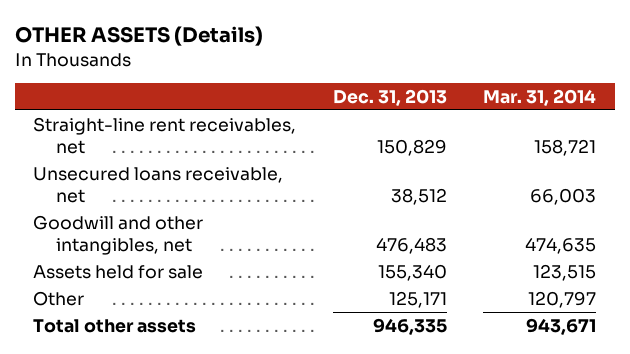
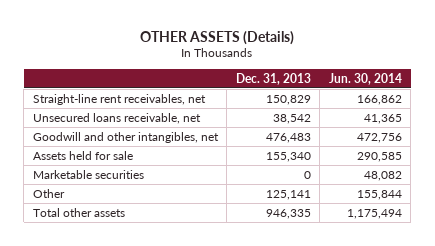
[483,88,597,106] Mar. 31, 2014 -> none
none -> [328,72,402,85] Jun. 30, 2014
[390,187,447,205] 38,512 -> [272,113,311,124] 38,542
none -> [32,169,144,179] Marketable securities
[388,290,447,308] 125,171 -> [265,189,311,200] 125,141

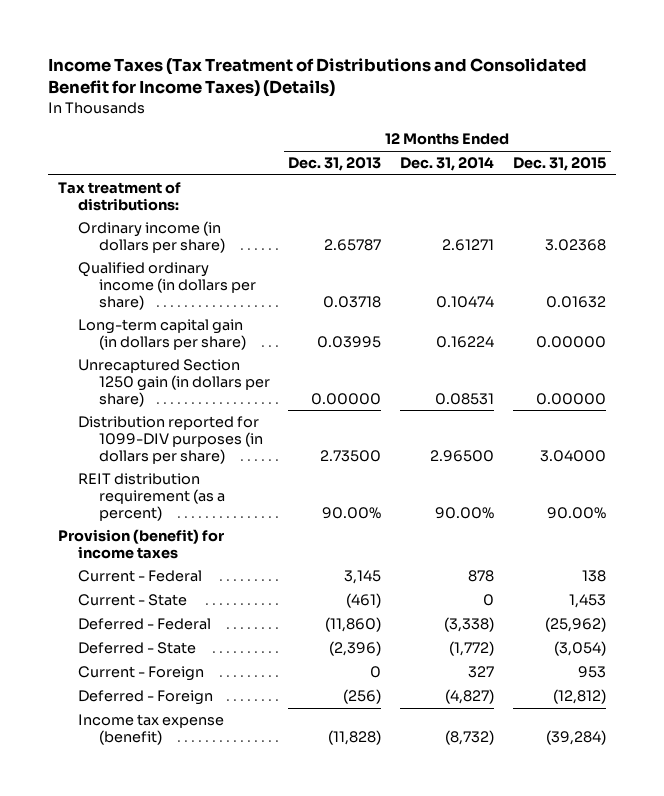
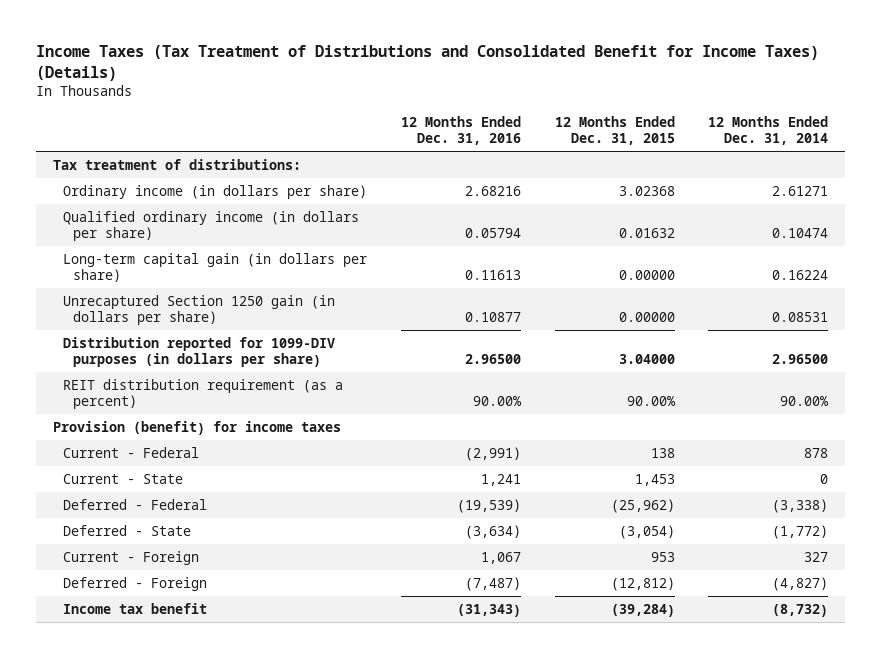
[288,157,382,172] Dec. 31, 2013 -> none
none -> [400,116,521,146] 12 Months Ended Dec. 31, 2016
[78,714,225,745] Income tax expense (benefit) -> [63,602,208,614] Income tax benefit

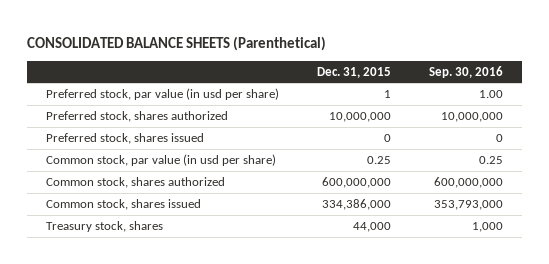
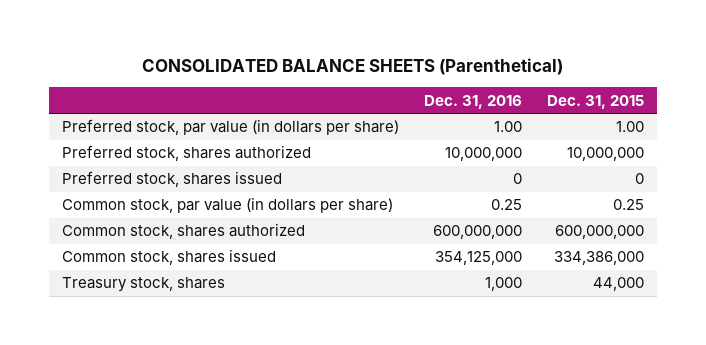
[429,65,504,78] Sep. 30, 2016 -> none
none -> [424,94,523,109] Dec. 31, 2016
[46,88,280,101] Preferred stock, par value (in usd per share) -> [61,119,399,136] Preferred stock, par value (in dollars per share)
[384,90,392,99] 1 -> [616,121,645,133] 1.00
[46,154,277,167] Common stock, par value (in usd per share) -> [61,197,393,214] Common stock, par value (in dollars per share)

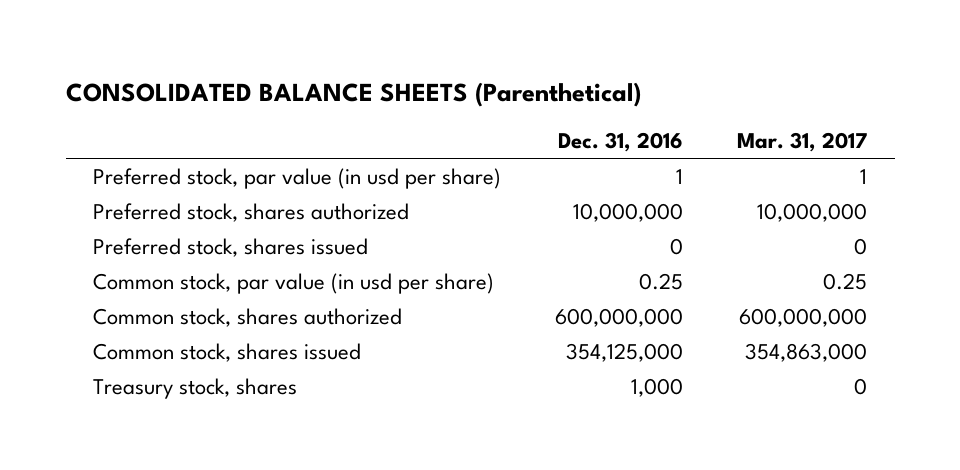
[547,94,645,109] Dec. 31, 2015 -> none
none -> [737,132,868,153] Mar. 31, 2017
[61,119,399,136] Preferred stock, par value (in dollars per share) -> [93,167,502,189] Preferred stock, par value (in usd per share)
[494,121,523,133] 1.00 -> [676,168,684,184] 1
[61,197,393,214] Common stock, par value (in dollars per share) -> [93,272,495,294] Common stock, par value (in usd per share)

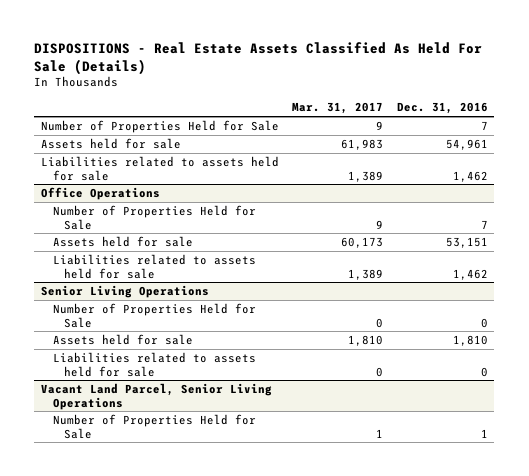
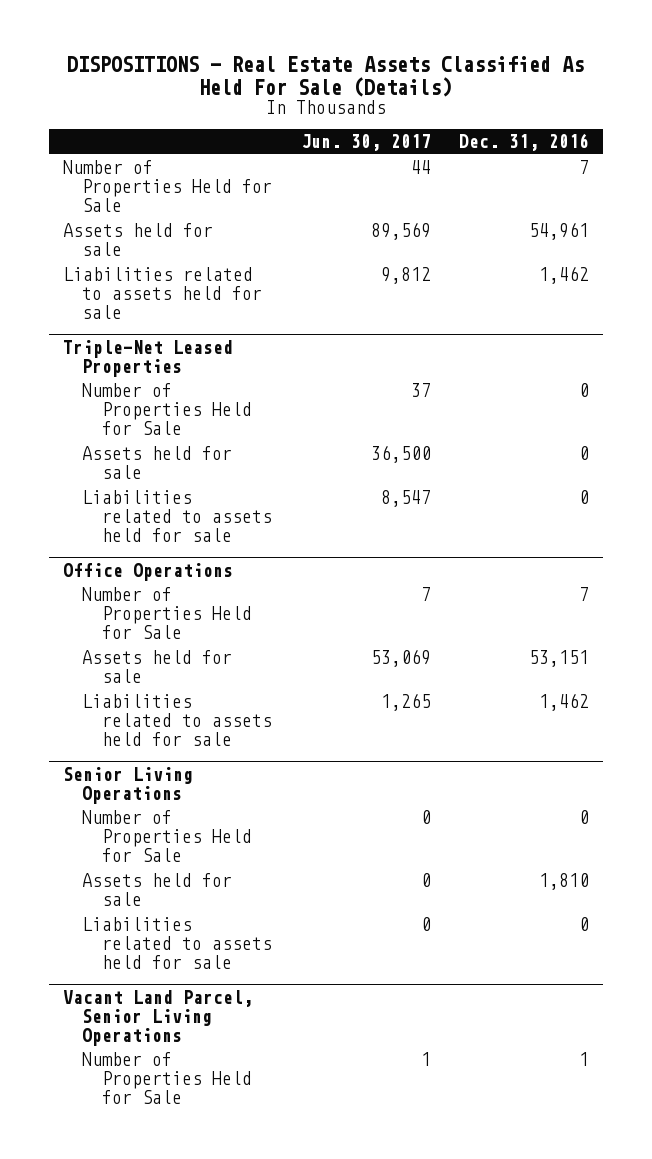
[292,102,384,115] Mar. 31, 2017 -> none
none -> [300,134,431,152] Jun. 30, 2017
none -> [62,339,233,377] Triple-Net Leased Properties
none -> [82,383,252,436] Number of Properties Held for Sale
none -> [82,446,233,480] Assets held for sale
none -> [82,490,272,543] Liabilities related to assets held for sale

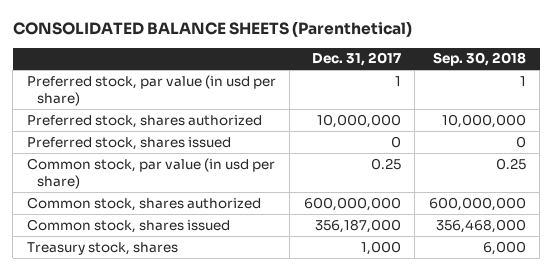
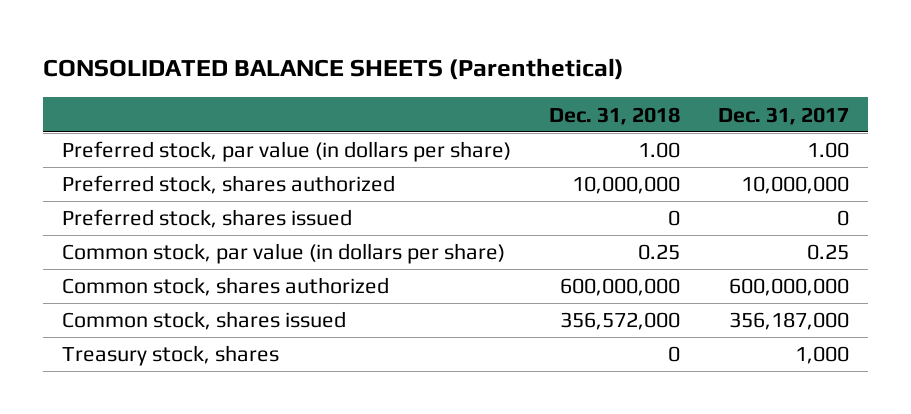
[432,52,526,67] Sep. 30, 2018 -> none
none -> [548,106,680,125] Dec. 31, 2018
[26,74,276,106] Preferred stock, par value (in usd per share) -> [61,141,511,163] Preferred stock, par value (in dollars per share)
[394,75,401,86] 1 -> [806,142,849,159] 1.00
[26,157,275,189] Common stock, par value (in usd per share) -> [61,243,505,265] Common stock, par value (in dollars per share)

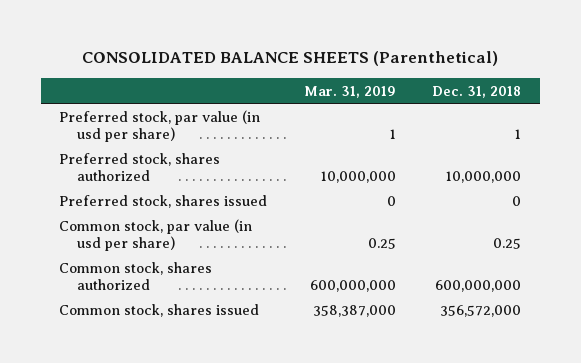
[717,106,849,125] Dec. 31, 2017 -> none
none -> [303,85,396,98] Mar. 31, 2019
[61,141,511,163] Preferred stock, par value (in dollars per share) -> [59,109,261,142] Preferred stock, par value (in usd per share)
[637,142,680,159] 1.00 -> [515,128,522,139] 1
[61,243,505,265] Common stock, par value (in dollars per share) -> [59,218,253,251] Common stock, par value (in usd per share)
[61,345,279,367] Treasury stock, shares -> none

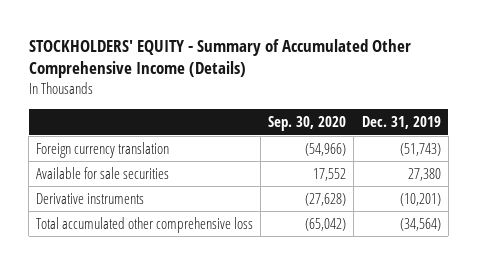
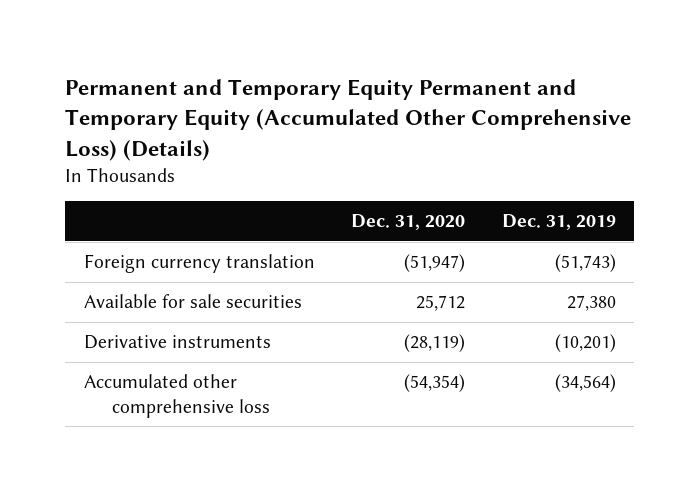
[28,38,411,79] STOCKHOLDERS' EQUITY - Summary of Accumulated Other Comprehensive Income (Details) -> [65,79,632,161] Permanent and Temporary Equity Permanent and Temporary Equity (Accumulated Other Comprehensive Loss) (Details)
[268,116,347,132] Sep. 30, 2020 -> none
none -> [351,214,466,231] Dec. 31, 2020
[36,216,254,233] Total accumulated other comprehensive loss -> [83,374,271,418] Accumulated other comprehensive loss

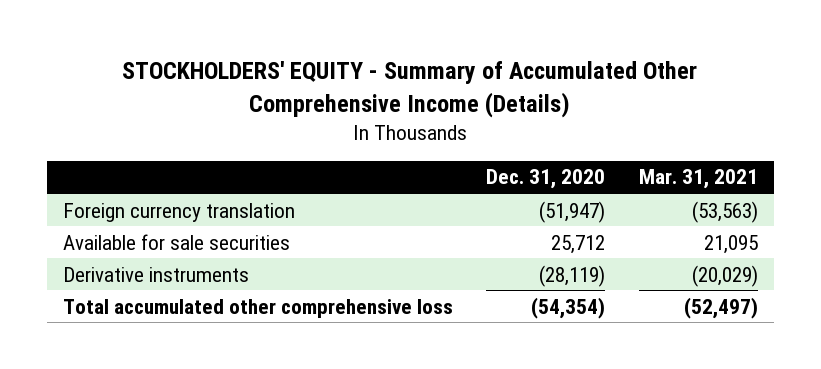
[65,79,632,161] Permanent and Temporary Equity Permanent and Temporary Equity (Accumulated Other Comprehensive Loss) (Details) -> [122,61,698,118] STOCKHOLDERS' EQUITY - Summary of Accumulated Other Comprehensive Income (Details)
[501,214,616,231] Dec. 31, 2019 -> none
none -> [638,169,758,190] Mar. 31, 2021
[83,374,271,418] Accumulated other comprehensive loss -> [63,298,454,318] Total accumulated other comprehensive loss

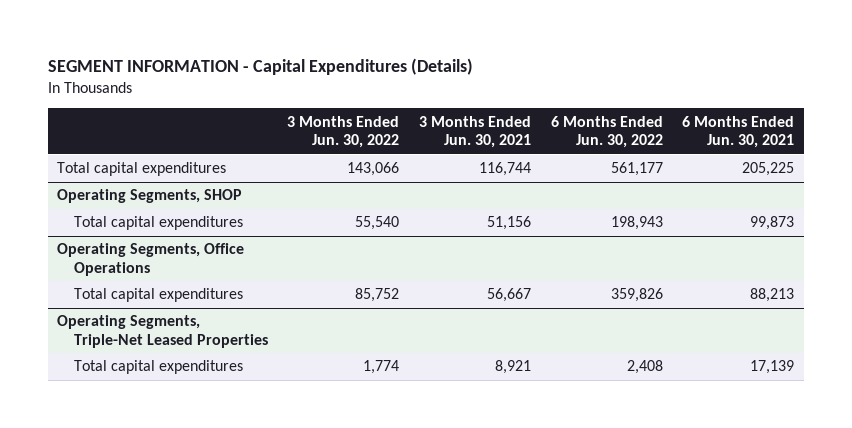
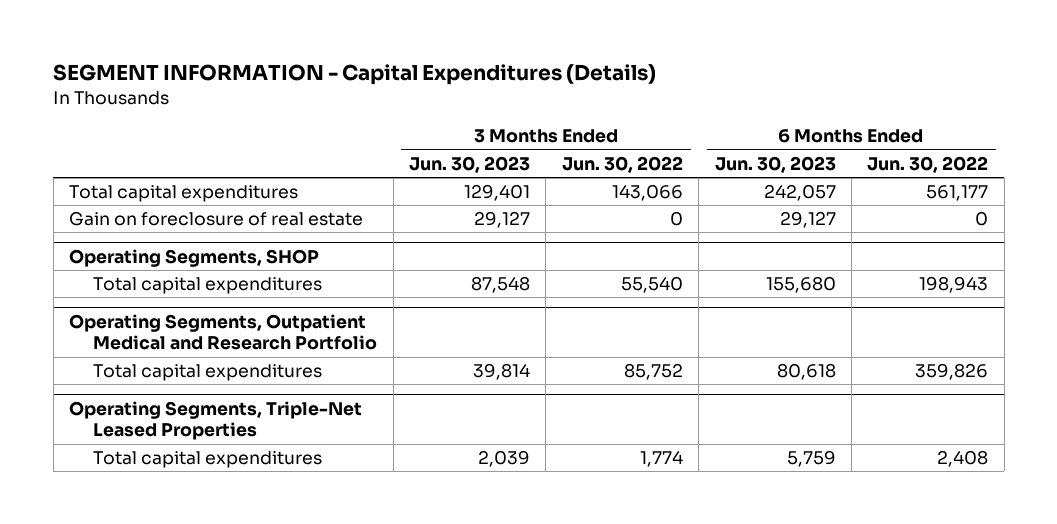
[419,115,532,149] 3 Months Ended Jun. 30, 2021 -> none
[682,115,795,149] 6 Months Ended Jun. 30, 2021 -> none
none -> [409,155,531,173] Jun. 30, 2023
none -> [714,155,836,173] Jun. 30, 2023
none -> [68,211,363,227] Gain on foreclosure of real estate
[57,243,245,276] Operating Segments, Office Operations -> none
none -> [68,313,378,351] Operating Segments, Outpatient Medical and Research Portfolio

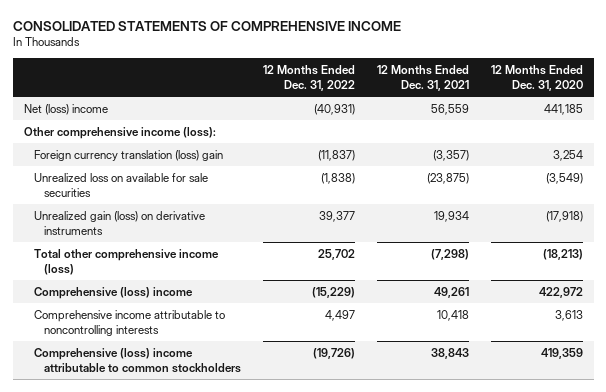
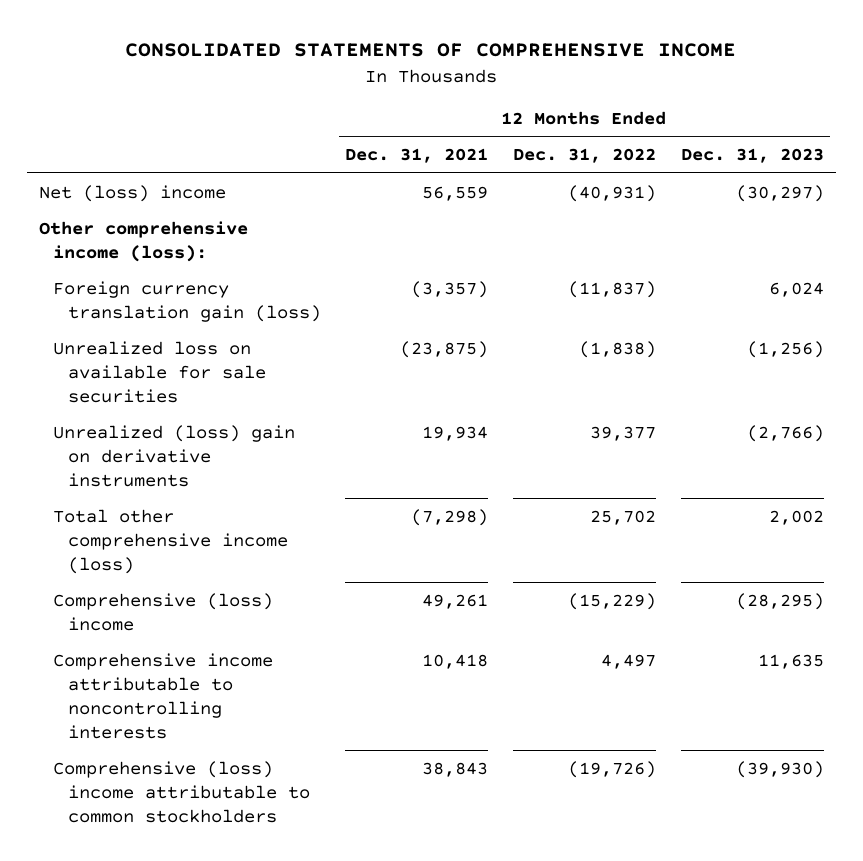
[490,64,583,91] 12 Months Ended Dec. 31, 2020 -> none
none -> [680,148,824,164] Dec. 31, 2023
[33,149,223,161] Foreign currency translation (loss) gain -> [53,280,321,322] Foreign currency translation gain (loss)
[33,210,205,235] Unrealized gain (loss) on derivative instruments -> [53,424,296,487] Unrealized (loss) gain on derivative instruments

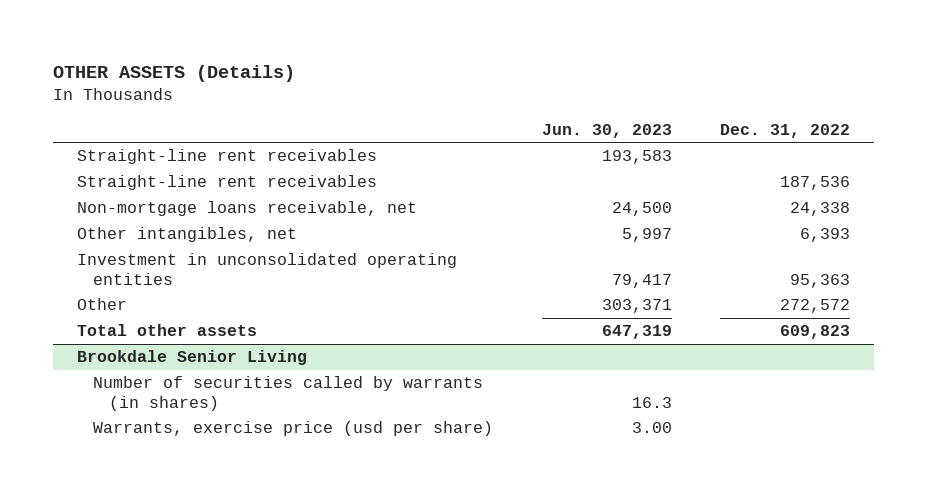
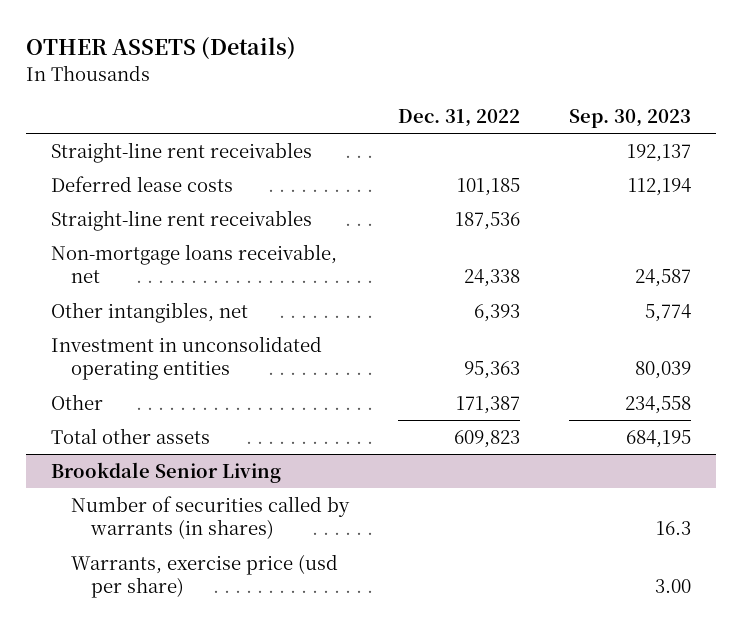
[541,123,672,138] Jun. 30, 2023 -> none
none -> [569,109,692,129] Sep. 30, 2023
none -> [50,175,233,192] Deferred lease costs
[780,299,851,314] 272,572 -> [456,395,521,414] 171,387

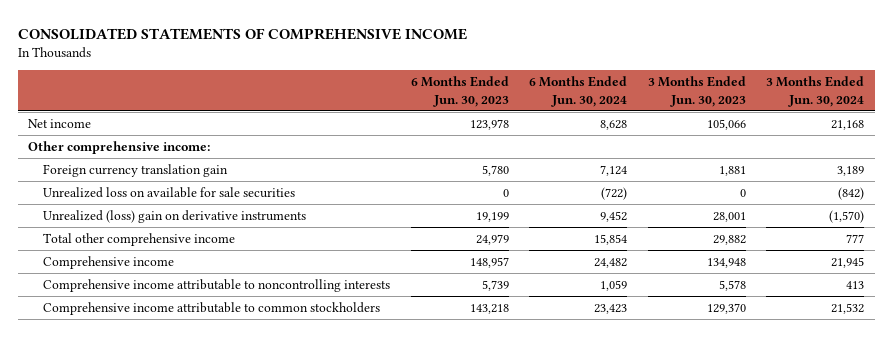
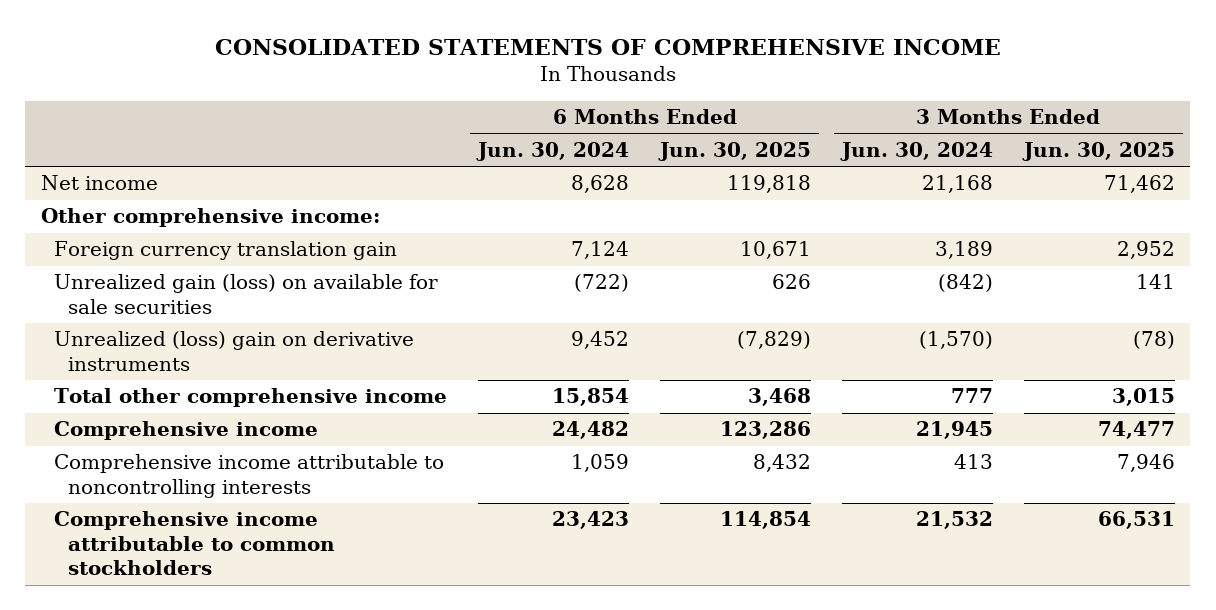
[410,76,509,107] 6 Months Ended Jun. 30, 2023 -> none
[647,76,746,107] 3 Months Ended Jun. 30, 2023 -> none
none -> [658,141,812,161] Jun. 30, 2025
none -> [1021,141,1175,161] Jun. 30, 2025
[43,186,296,198] Unrealized loss on available for sale securities -> [54,274,439,314] Unrealized gain (loss) on available for sale securities

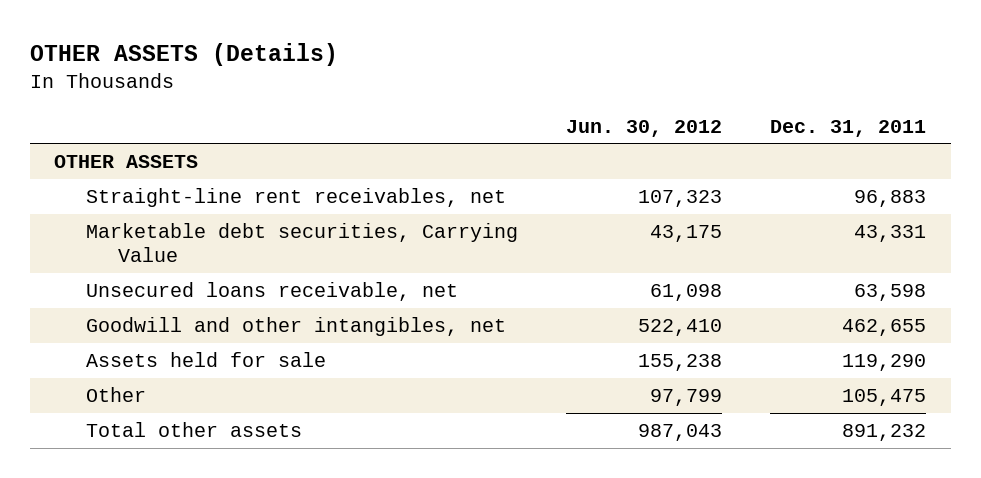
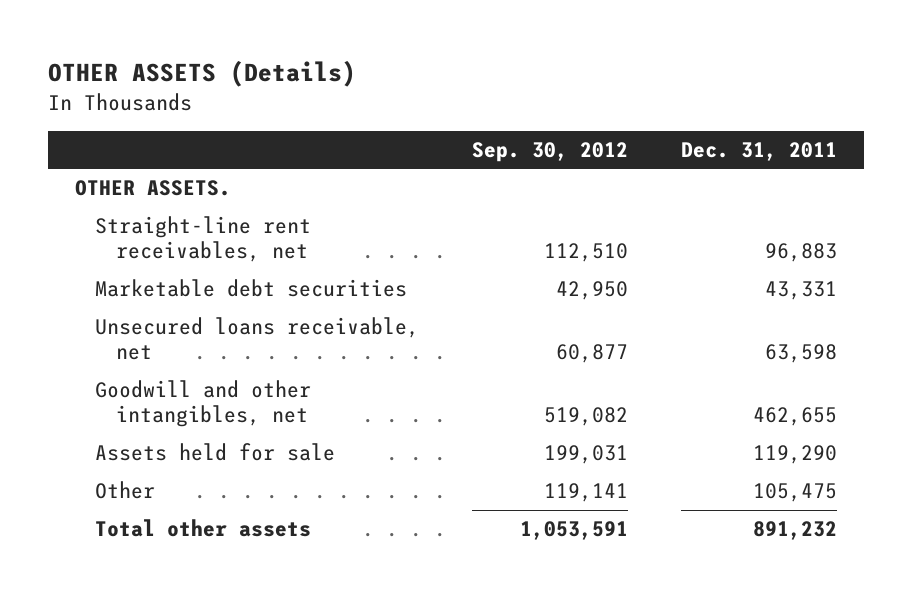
[566,119,723,137] Jun. 30, 2012 -> none
none -> [472,142,629,163] Sep. 30, 2012
[54,155,199,169] OTHER ASSETS -> [74,180,231,197] OTHER ASSETS.
[86,223,519,263] Marketable debt securities, Carrying Value -> [95,279,408,298] Marketable debt securities

